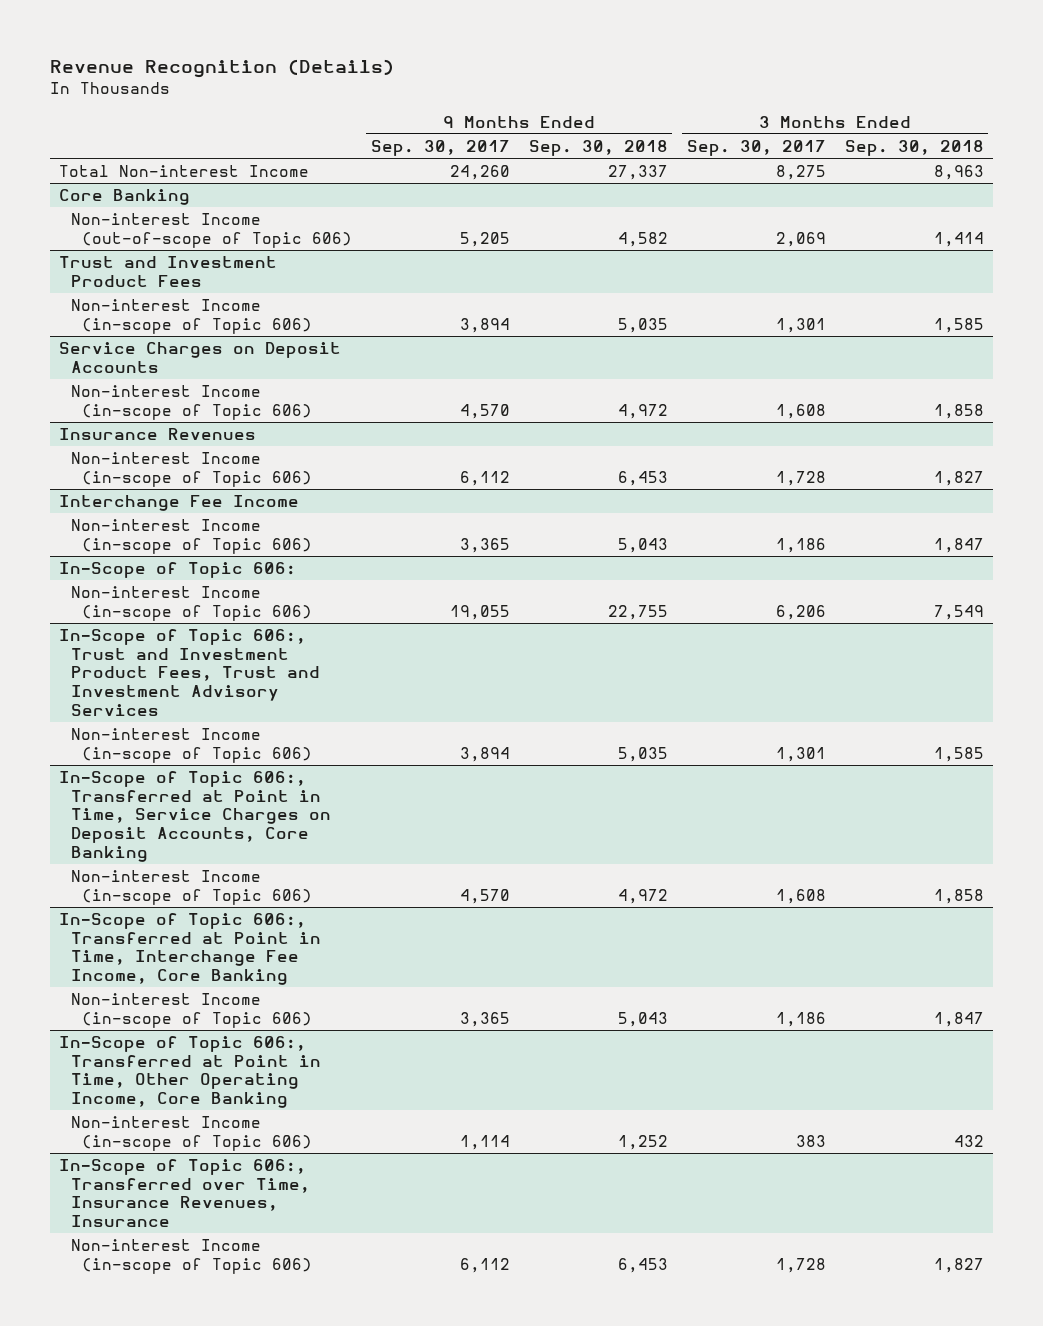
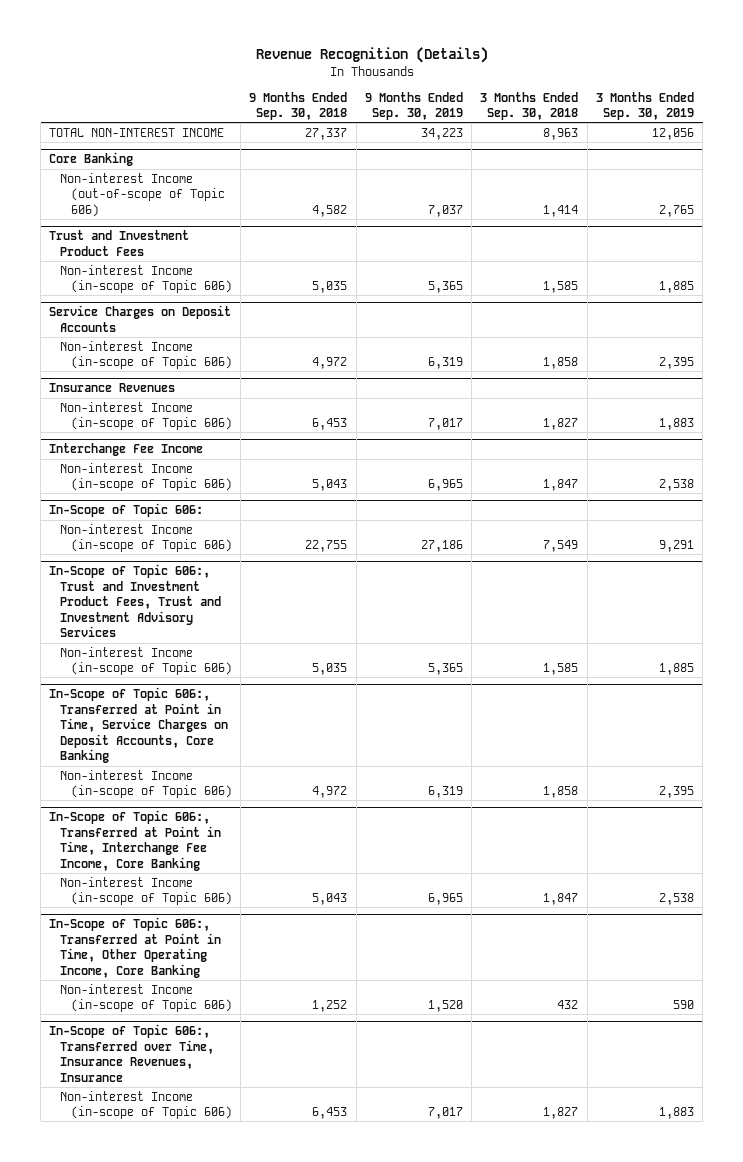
[370,139,510,156] Sep. 30, 2017 -> none
[686,139,826,156] Sep. 30, 2017 -> none
none -> [364,91,463,121] 9 Months Ended Sep. 30, 2019
none -> [596,91,695,121] 3 Months Ended Sep. 30, 2019
[59,165,310,178] Total Non-interest Income -> [49,127,225,137] TOTAL NON-INTEREST INCOME

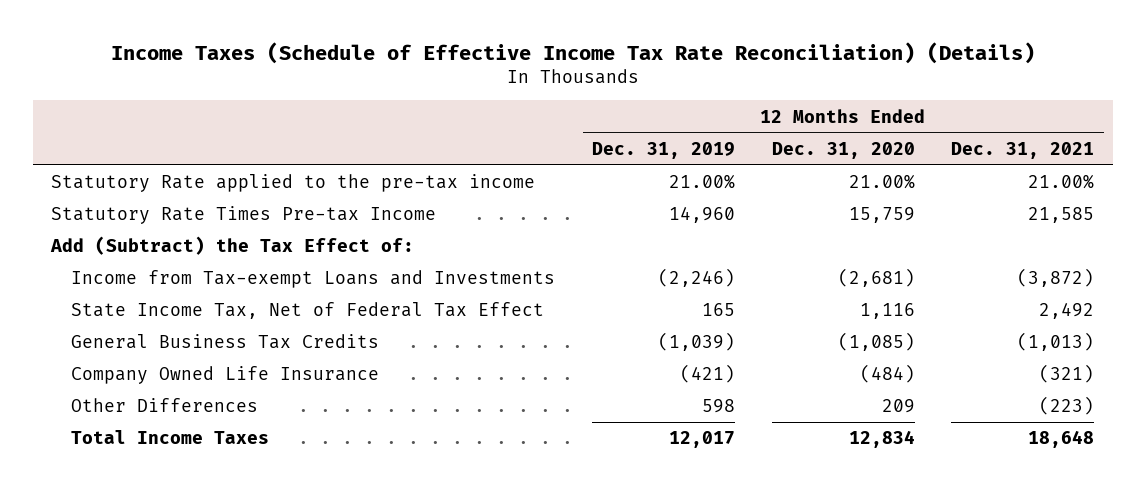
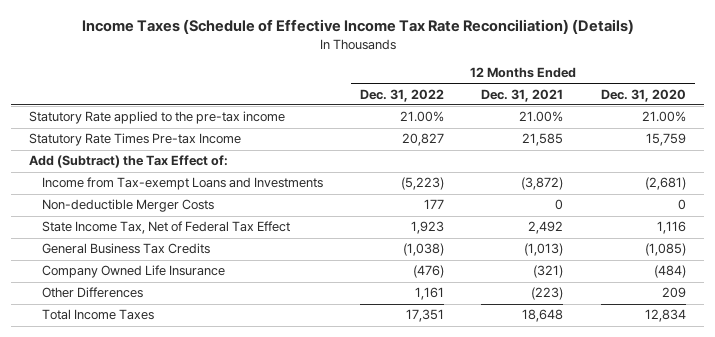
[591,141,735,159] Dec. 31, 2019 -> none
none -> [360,88,445,102] Dec. 31, 2022
none -> [41,199,214,213] Non-deductible Merger Costs

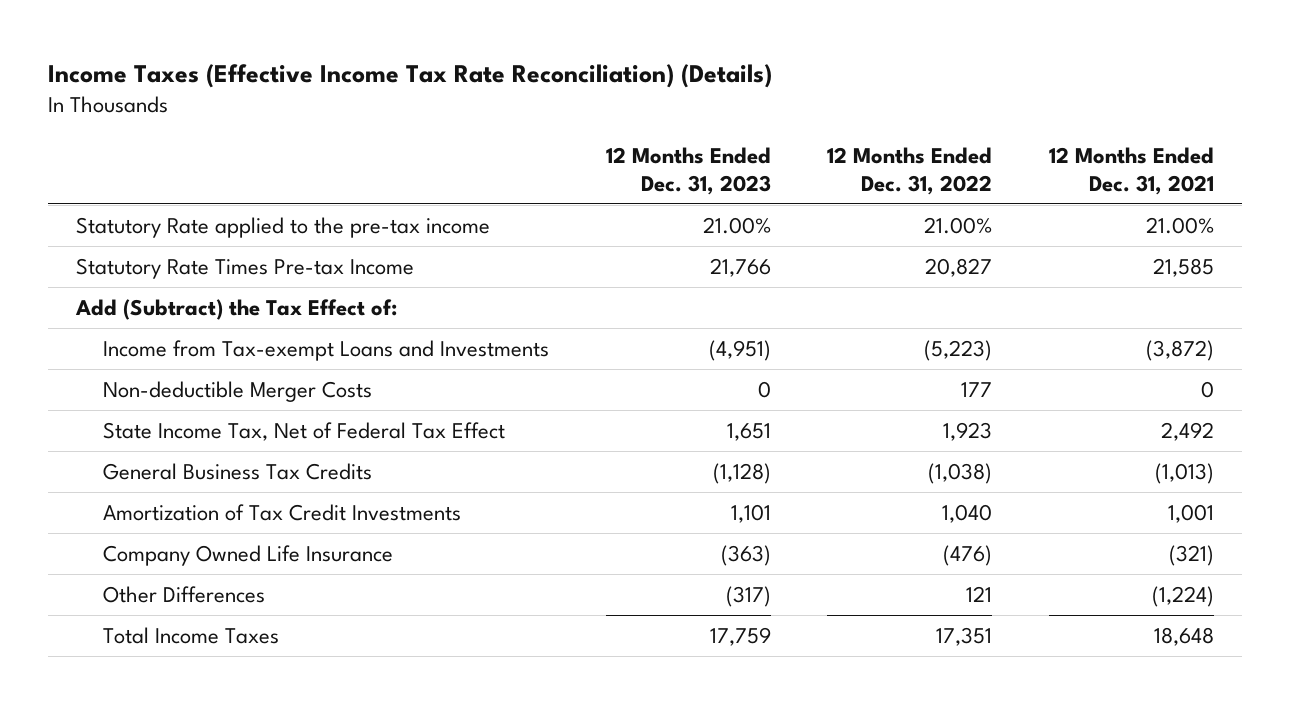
[81,18,634,34] Income Taxes (Schedule of Effective Income Tax Rate Reconciliation) (Details) -> [47,64,772,89] Income Taxes (Effective Income Tax Rate Reconciliation) (Details)
[600,88,686,102] Dec. 31, 2020 -> none
none -> [605,146,771,195] 12 Months Ended Dec. 31, 2023
none -> [102,504,461,522] Amortization of Tax Credit Investments
[415,287,445,301] 1,161 -> [966,586,993,603] 121
[531,287,564,301] (223) -> [1152,586,1215,608] (1,224)

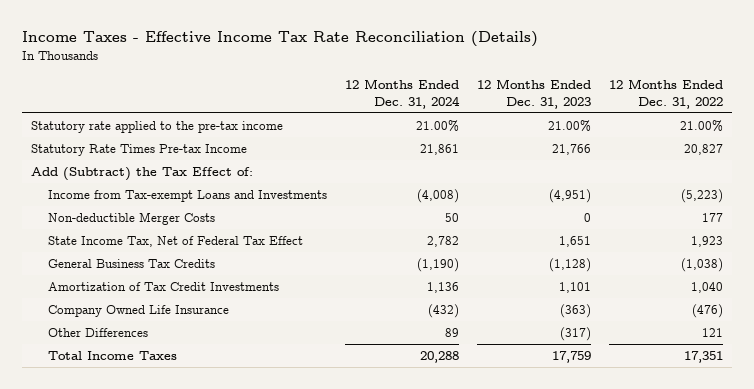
[47,64,772,89] Income Taxes (Effective Income Tax Rate Reconciliation) (Details) -> [21,31,538,48] Income Taxes - Effective Income Tax Rate Reconciliation (Details)
[1049,146,1215,195] 12 Months Ended Dec. 31, 2021 -> none
none -> [345,79,461,109] 12 Months Ended Dec. 31, 2024
[76,217,491,239] Statutory Rate applied to the pre-tax income -> [30,121,283,134] Statutory rate applied to the pre-tax income

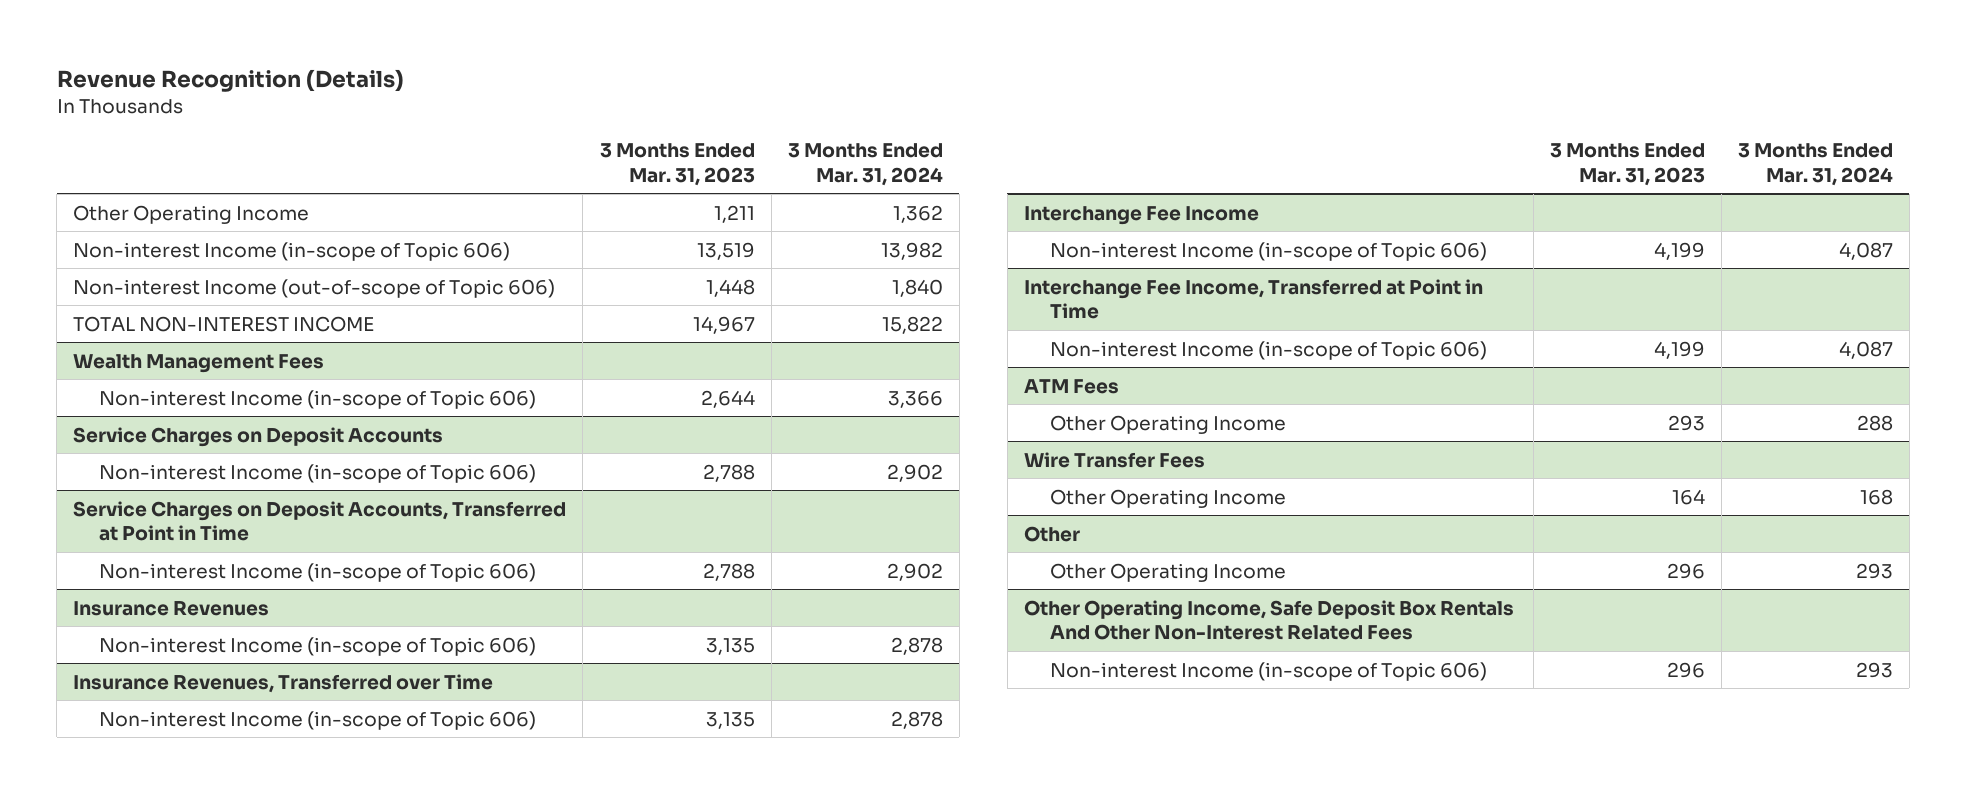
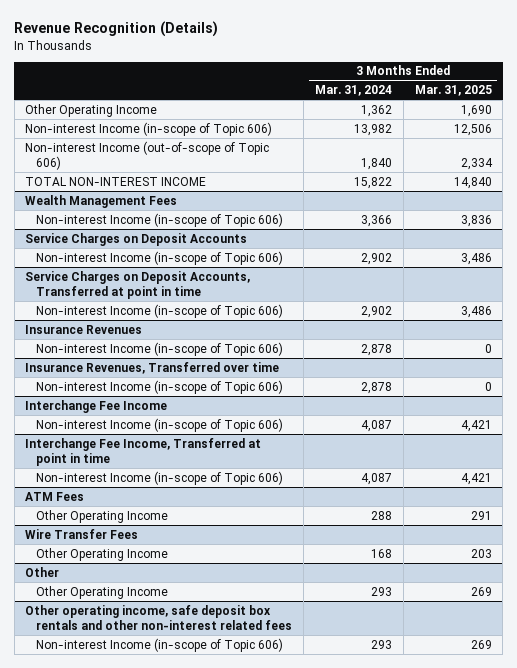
[599,143,755,186] 3 Months Ended Mar. 31, 2023 -> none
none -> [414,85,492,97] Mar. 31, 2025
[73,500,567,542] Service Charges on Deposit Accounts, Transferred at Point in Time -> [25,270,251,299] Service Charges on Deposit Accounts, Transferred at point in time
[73,673,494,693] Insurance Revenues, Transferred over Time -> [25,361,280,374] Insurance Revenues, Transferred over time
[1023,278,1483,320] Interchange Fee Income, Transferred at Point in Time -> [25,437,262,466] Interchange Fee Income, Transferred at point in time
[1023,599,1514,641] Other Operating Income, Safe Deposit Box Rentals And Other Non-Interest Related Fees -> [25,604,293,630] Other operating income, safe deposit box rentals and other non-interest related fees

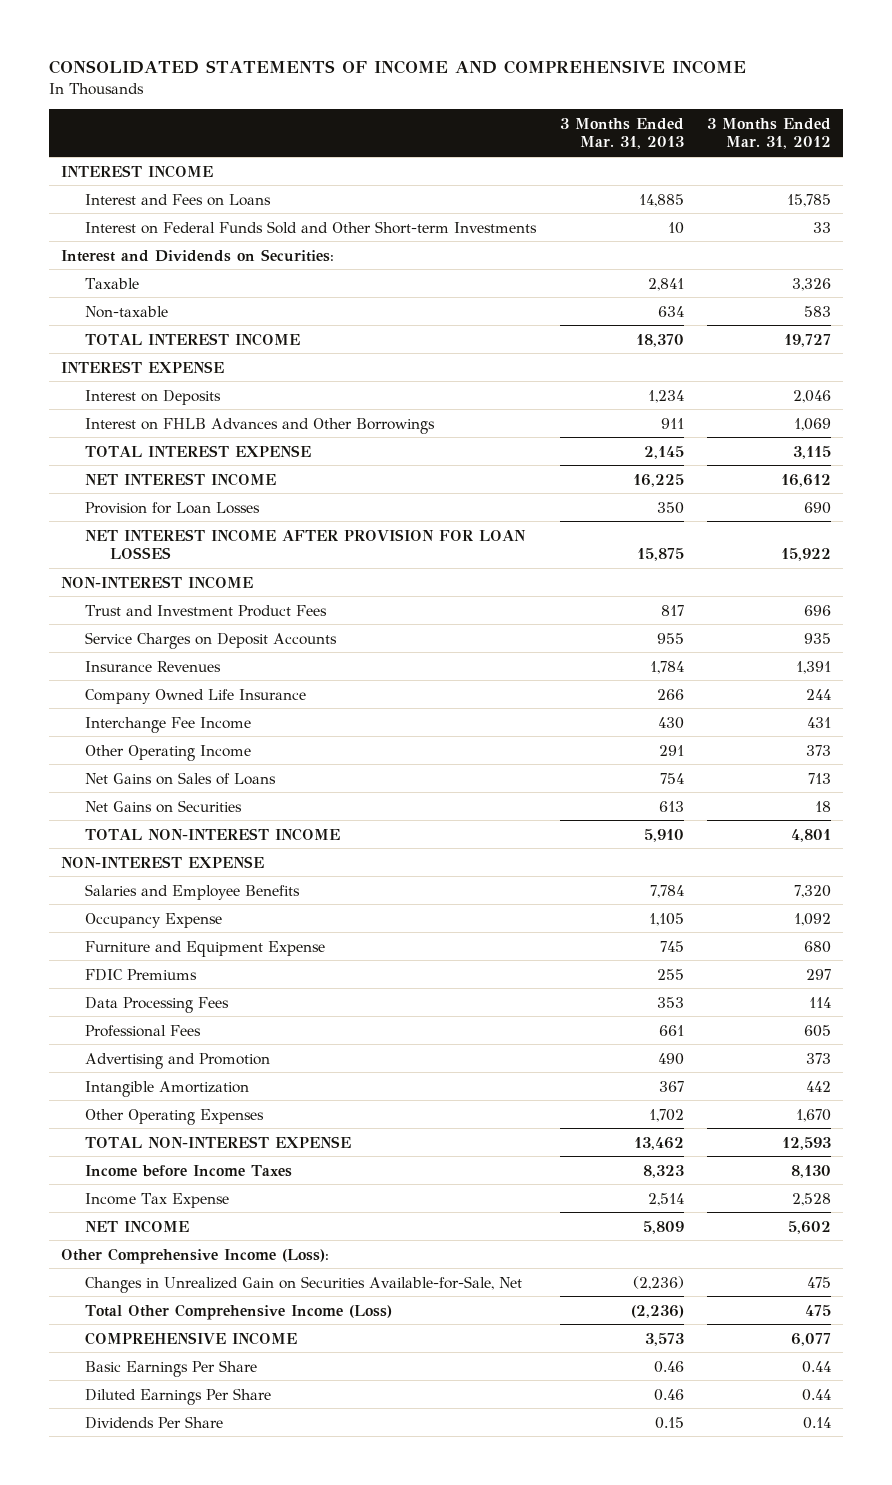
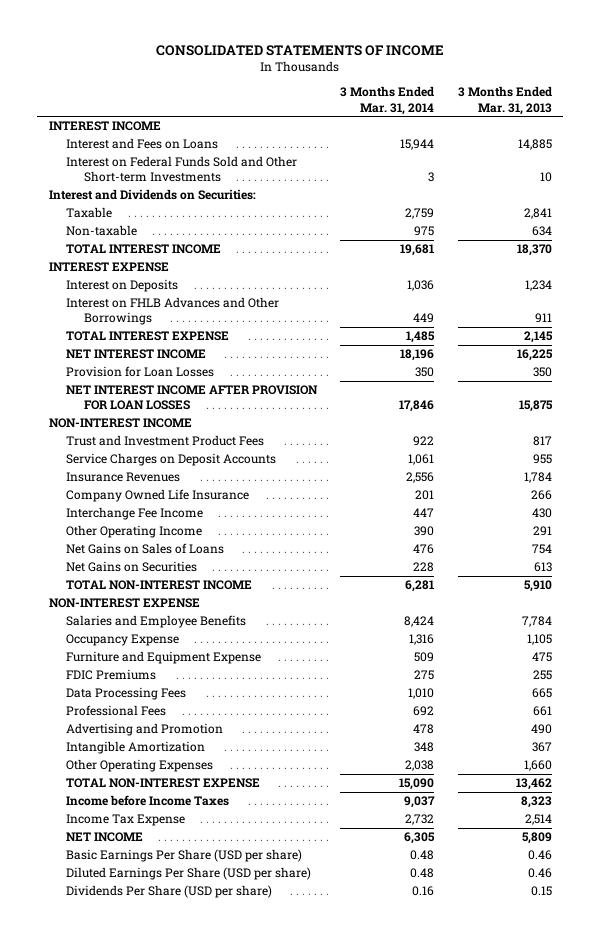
[49,60,747,75] CONSOLIDATED STATEMENTS OF INCOME AND COMPREHENSIVE INCOME -> [156,45,445,57] CONSOLIDATED STATEMENTS OF INCOME
[706,117,831,150] 3 Months Ended Mar. 31, 2012 -> none
none -> [340,86,435,115] 3 Months Ended Mar. 31, 2014
[659,940,684,952] 745 -> [531,652,552,663] 475
[656,996,684,1008] 353 -> [531,688,552,699] 665
[648,1108,684,1122] 1,702 -> [523,760,552,772] 1,660
[61,1247,330,1264] Other Comprehensive Income (Loss): -> none
[85,1275,523,1293] Changes in Unrealized Gain on Securities Available-for-Sale, Net -> none
[85,1303,393,1320] Total Other Comprehensive Income (Loss) -> none
[85,1331,298,1345] COMPREHENSIVE INCOME -> none
[85,1359,258,1377] Basic Earnings Per Share -> [66,849,303,863] Basic Earnings Per Share (USD per share)
[85,1387,272,1405] Diluted Earnings Per Share -> [66,867,312,881] Diluted Earnings Per Share (USD per share)
[85,1415,224,1429] Dividends Per Share -> [66,885,273,899] Dividends Per Share (USD per share)

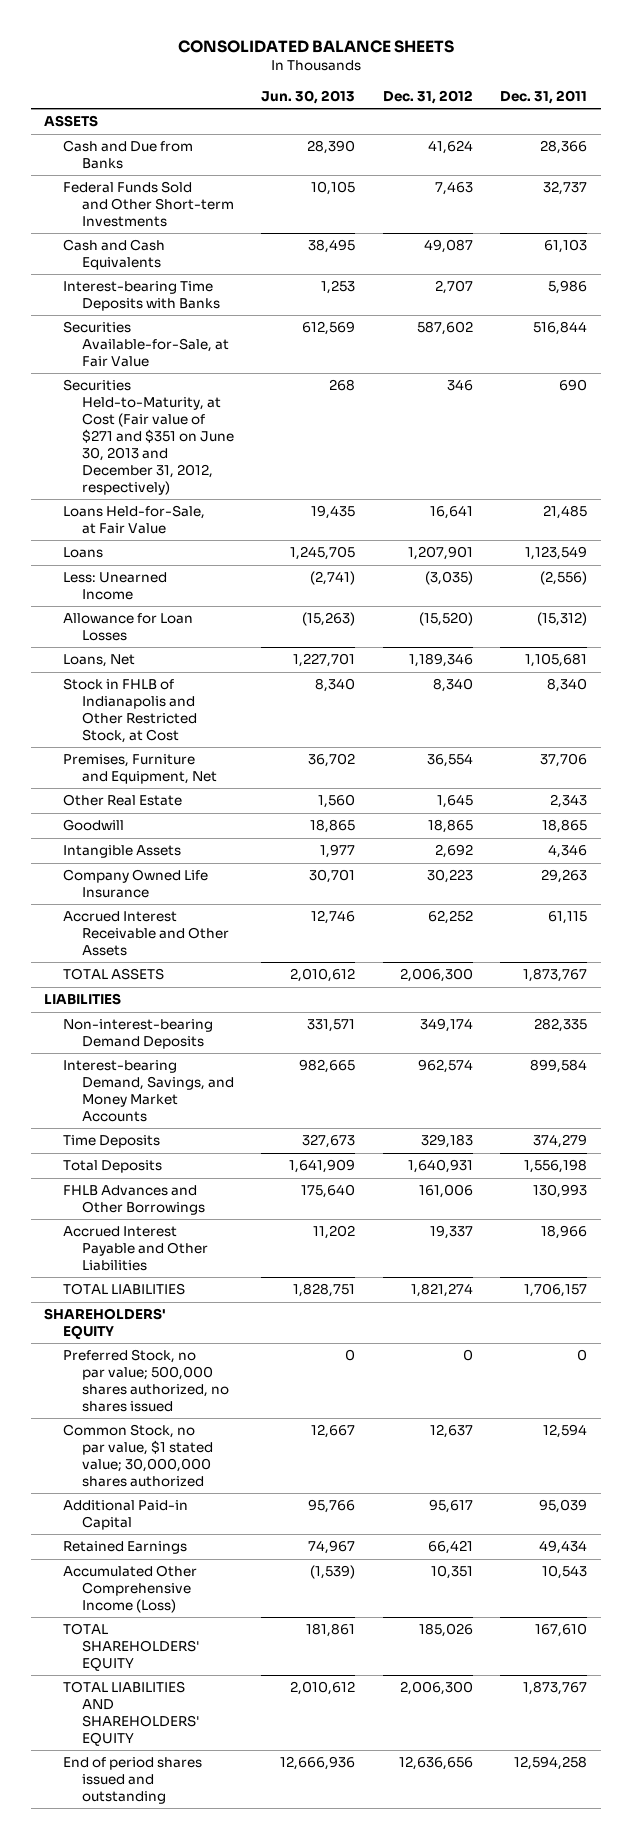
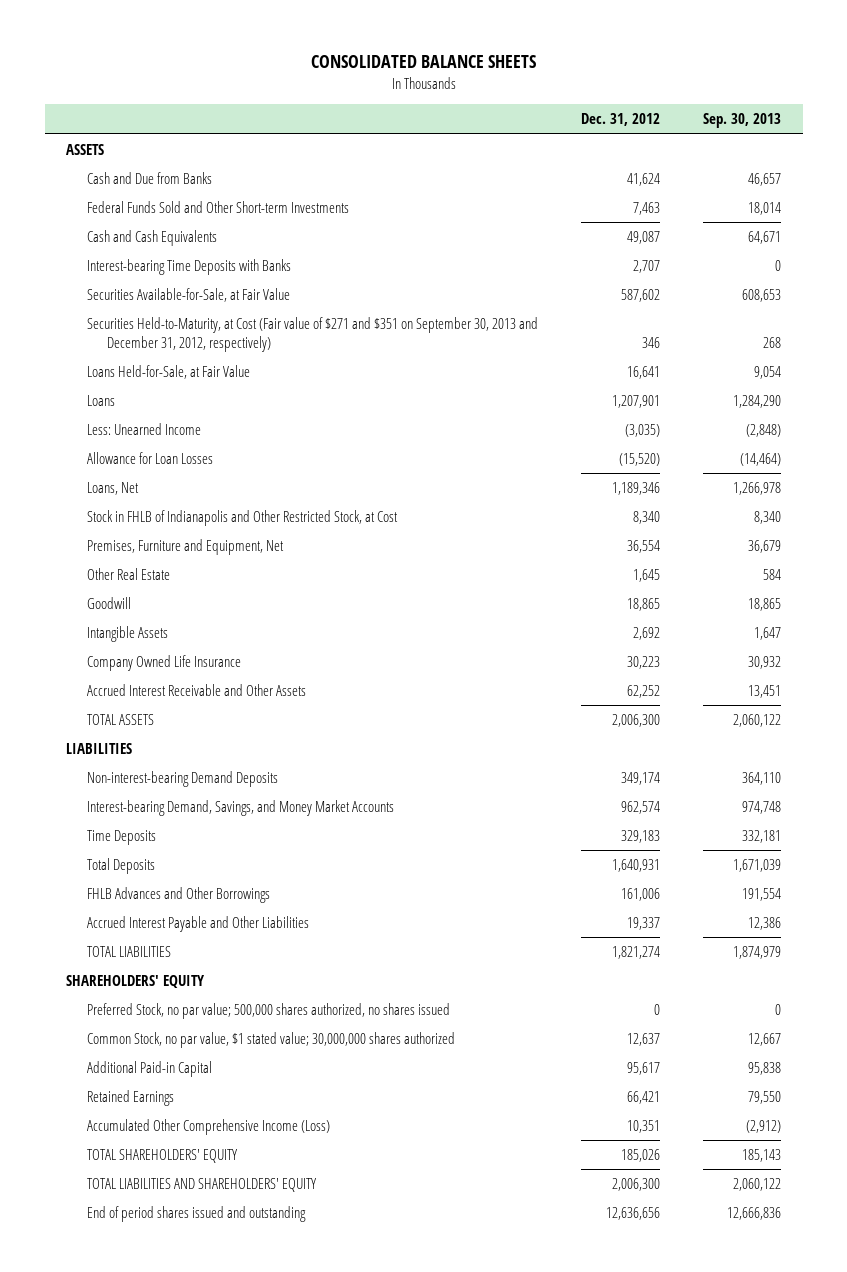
[261,89,356,104] Jun. 30, 2013 -> none
[500,89,588,104] Dec. 31, 2011 -> none
none -> [703,113,782,129] Sep. 30, 2013
[63,379,235,495] Securities Held-to-Maturity, at Cost (Fair value of $271 and $351 on June 30, 2013 and December 31, 2012, respectively) -> [86,317,538,352] Securities Held-to-Maturity, at Cost (Fair value of $271 and $351 on September 30, 2013 and December 31, 2012, respectively)

